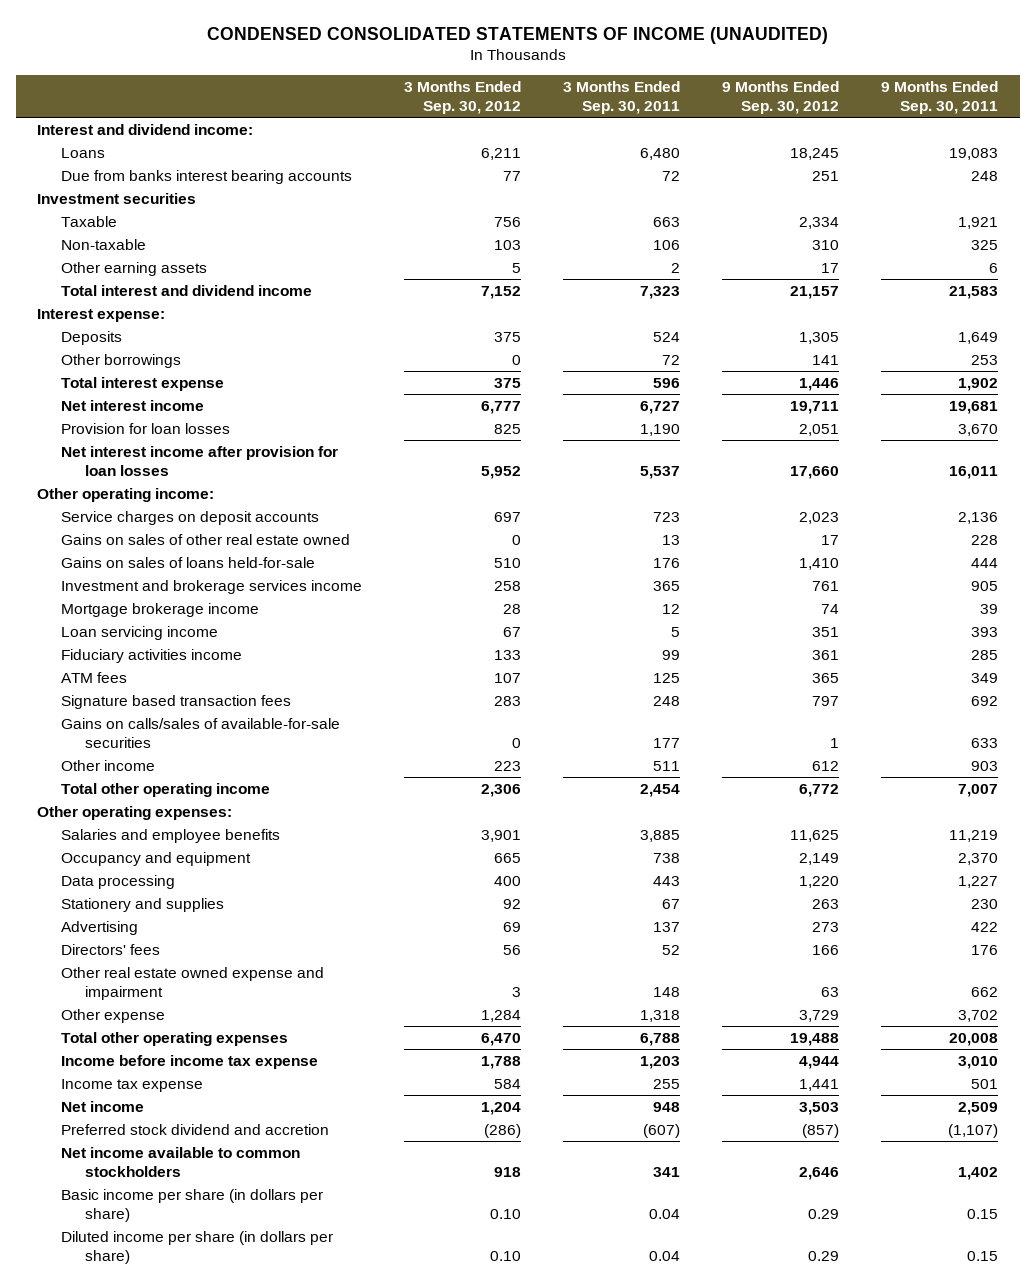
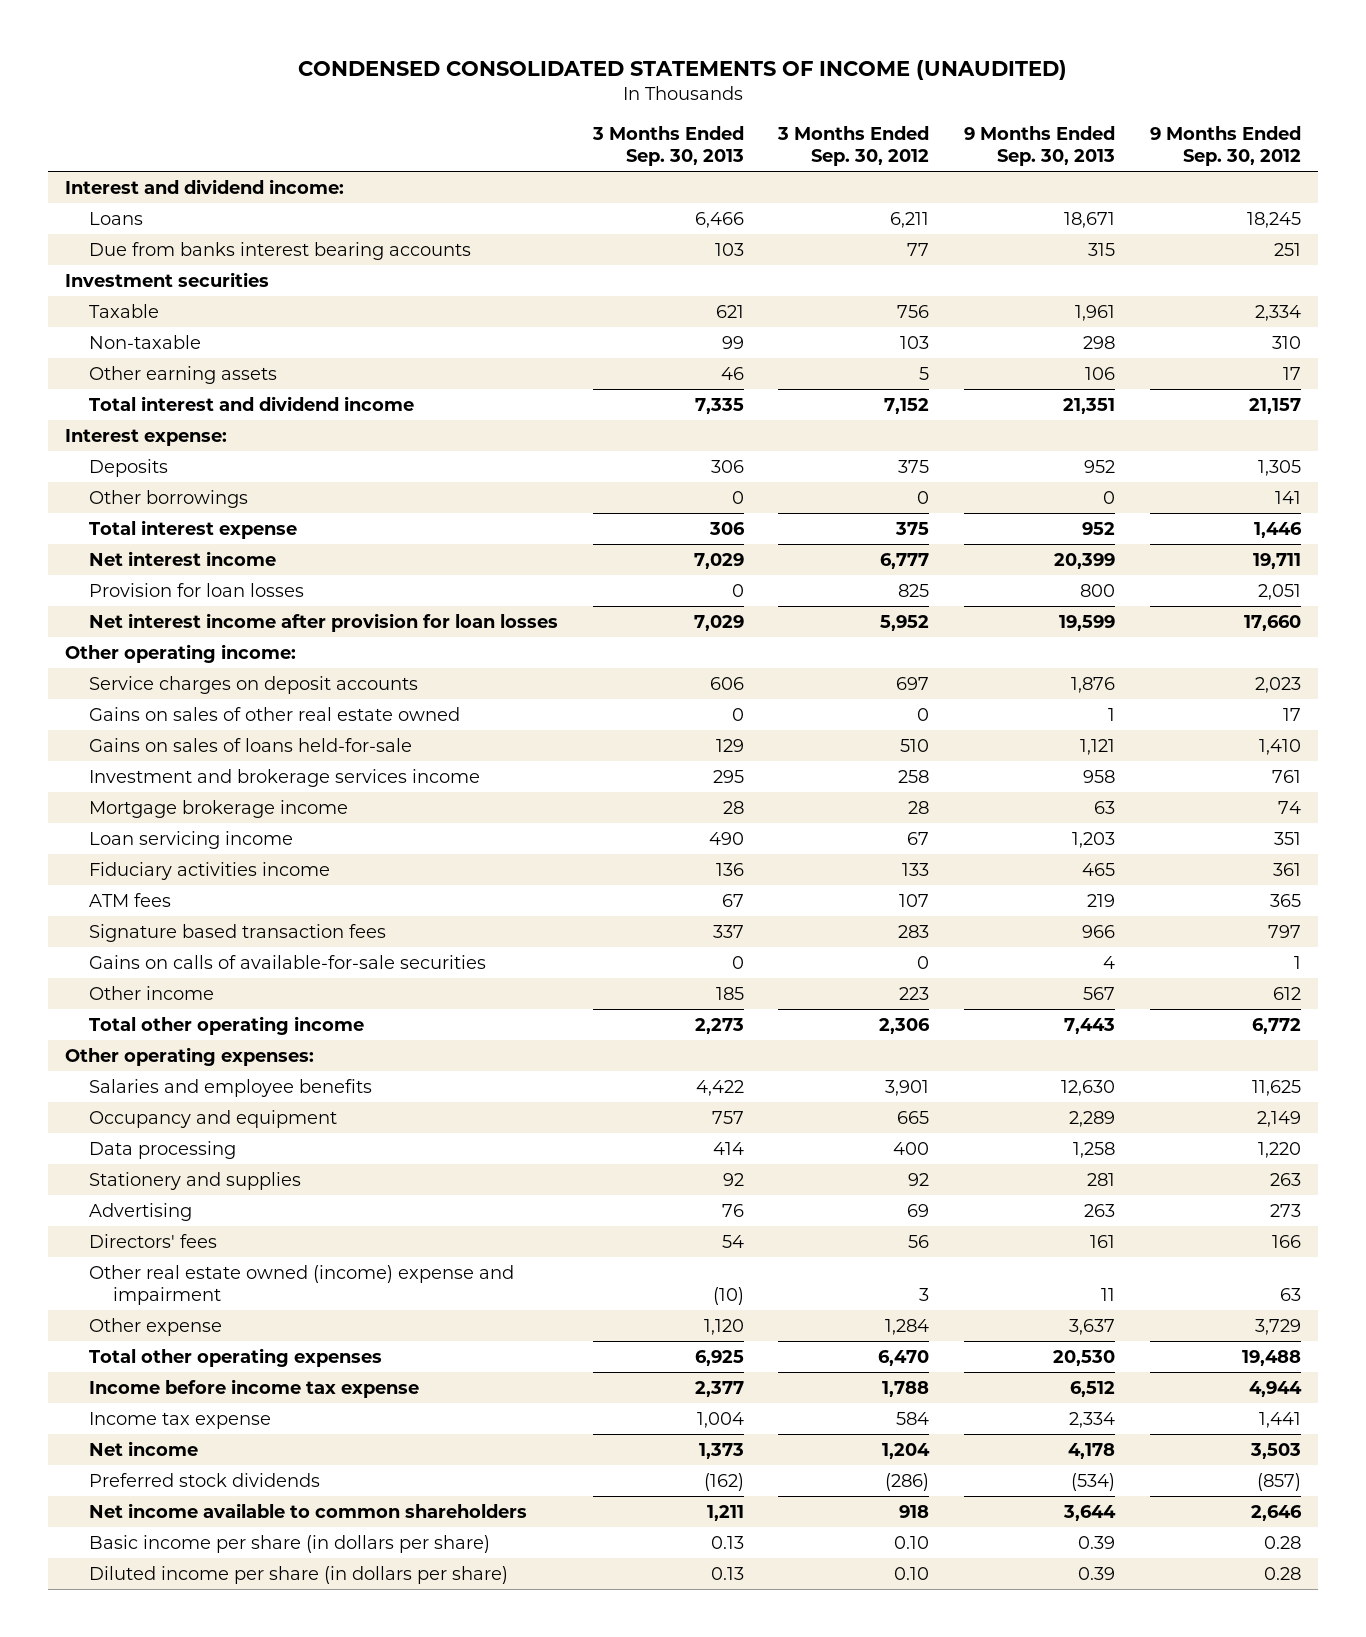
[563,81,681,115] 3 Months Ended Sep. 30, 2011 -> none
[881,81,999,115] 9 Months Ended Sep. 30, 2011 -> none
none -> [591,125,744,167] 3 Months Ended Sep. 30, 2013
none -> [964,125,1116,167] 9 Months Ended Sep. 30, 2013
[61,717,341,748] Gains on calls/sales of available-for-sale securities -> [89,954,487,969] Gains on calls of available-for-sale securities
[61,966,325,1000] Other real estate owned expense and impairment -> [89,1264,515,1305] Other real estate owned (income) expense and impairment
[61,1123,330,1135] Preferred stock dividend and accretion -> [89,1472,321,1487] Preferred stock dividends
[61,1146,301,1177] Net income available to common stockholders -> [89,1502,528,1518] Net income available to common shareholders
[808,1208,840,1219] 0.29 -> [1263,1535,1301,1549] 0.28
[808,1250,840,1261] 0.29 -> [1263,1566,1301,1580] 0.28

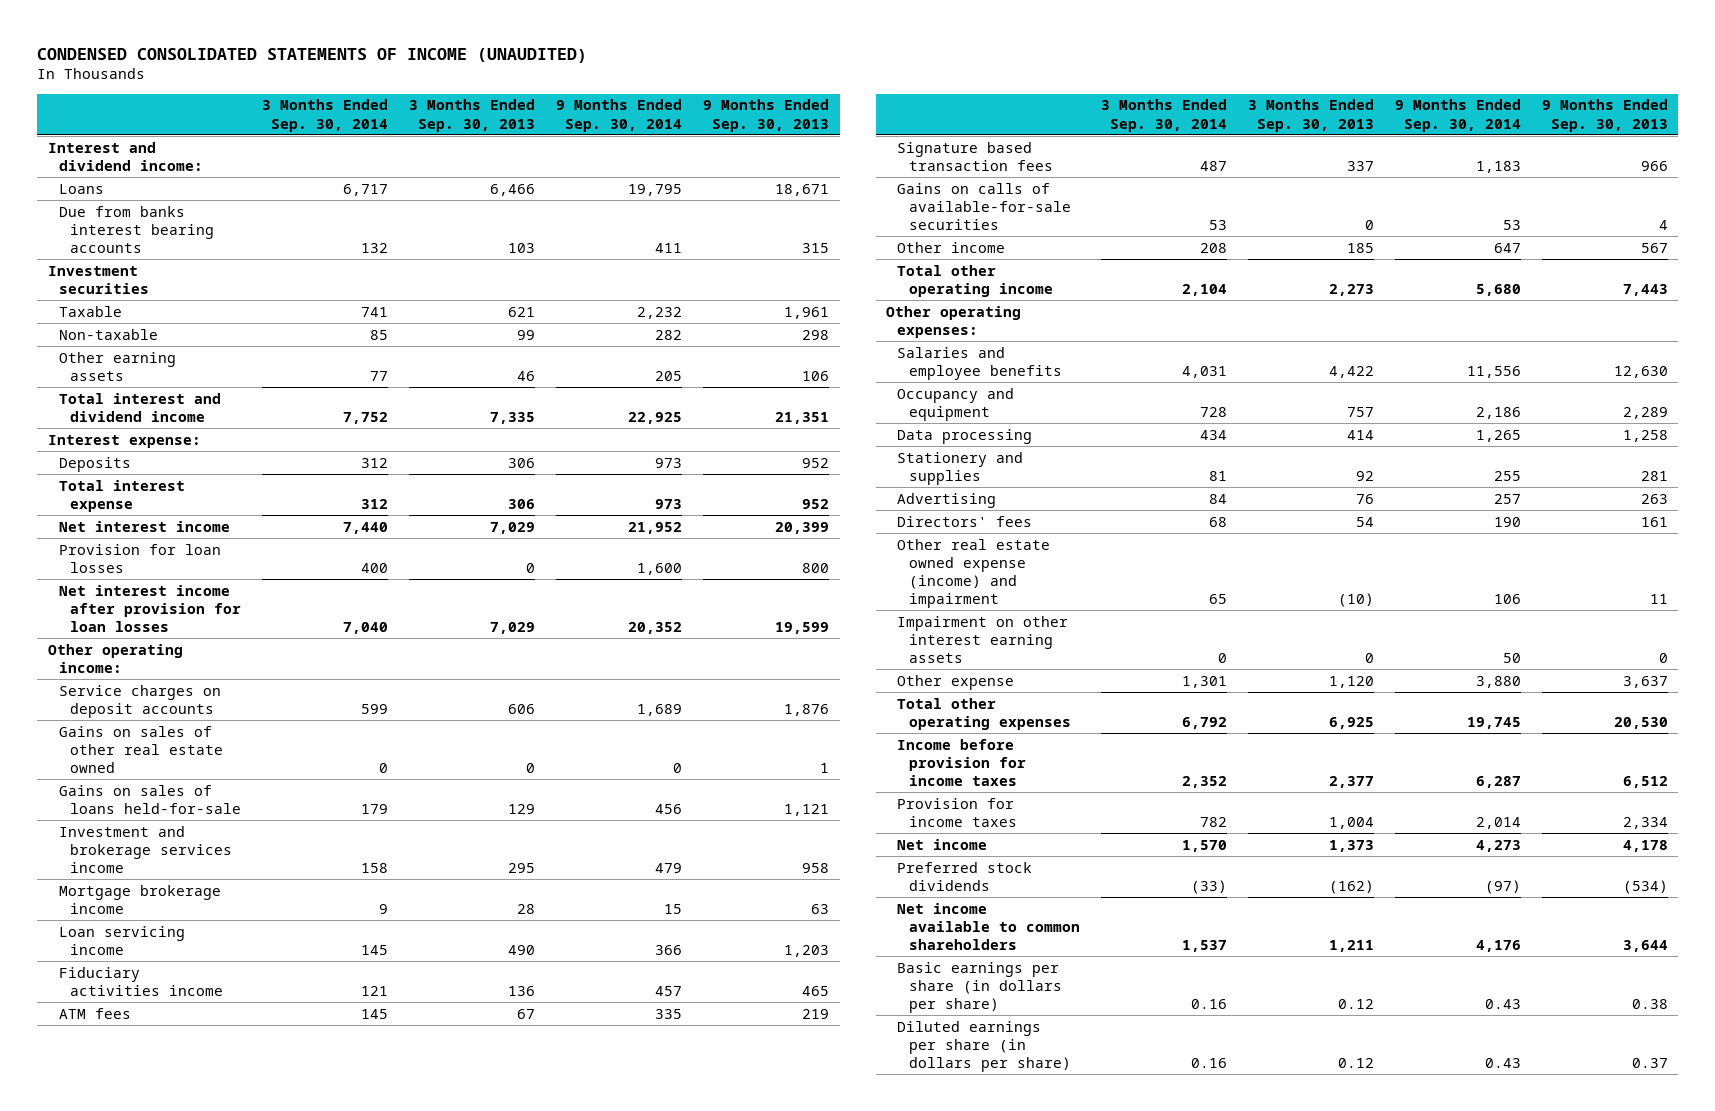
[777,125,930,167] 3 Months Ended Sep. 30, 2012 -> none
[1149,125,1301,167] 9 Months Ended Sep. 30, 2012 -> none
none -> [261,99,388,132] 3 Months Ended Sep. 30, 2014
none -> [555,99,682,132] 9 Months Ended Sep. 30, 2014
[89,489,249,508] Other borrowings -> none
[89,1264,515,1305] Other real estate owned (income) expense and impairment -> [897,538,1051,609] Other real estate owned expense (income) and impairment
none -> [897,615,1069,663] Impairment on other interest earning assets
[89,1378,420,1398] Income before income tax expense -> [897,738,1026,786] Income before provision for income taxes
[89,1411,272,1429] Income tax expense -> [897,797,1017,827] Provision for income taxes
[89,1534,491,1553] Basic income per share (in dollars per share) -> [897,961,1062,1013] Basic earnings per share (in dollars per share)
[710,1535,744,1549] 0.13 -> [1337,998,1374,1009] 0.12
[1078,1535,1116,1549] 0.39 -> [1631,998,1668,1009] 0.38
[89,1565,509,1584] Diluted income per share (in dollars per share) -> [897,1020,1071,1072] Diluted earnings per share (in dollars per share)
[710,1566,744,1580] 0.13 -> [1337,1057,1374,1068] 0.12
[1078,1566,1116,1580] 0.39 -> [1631,1057,1668,1068] 0.37

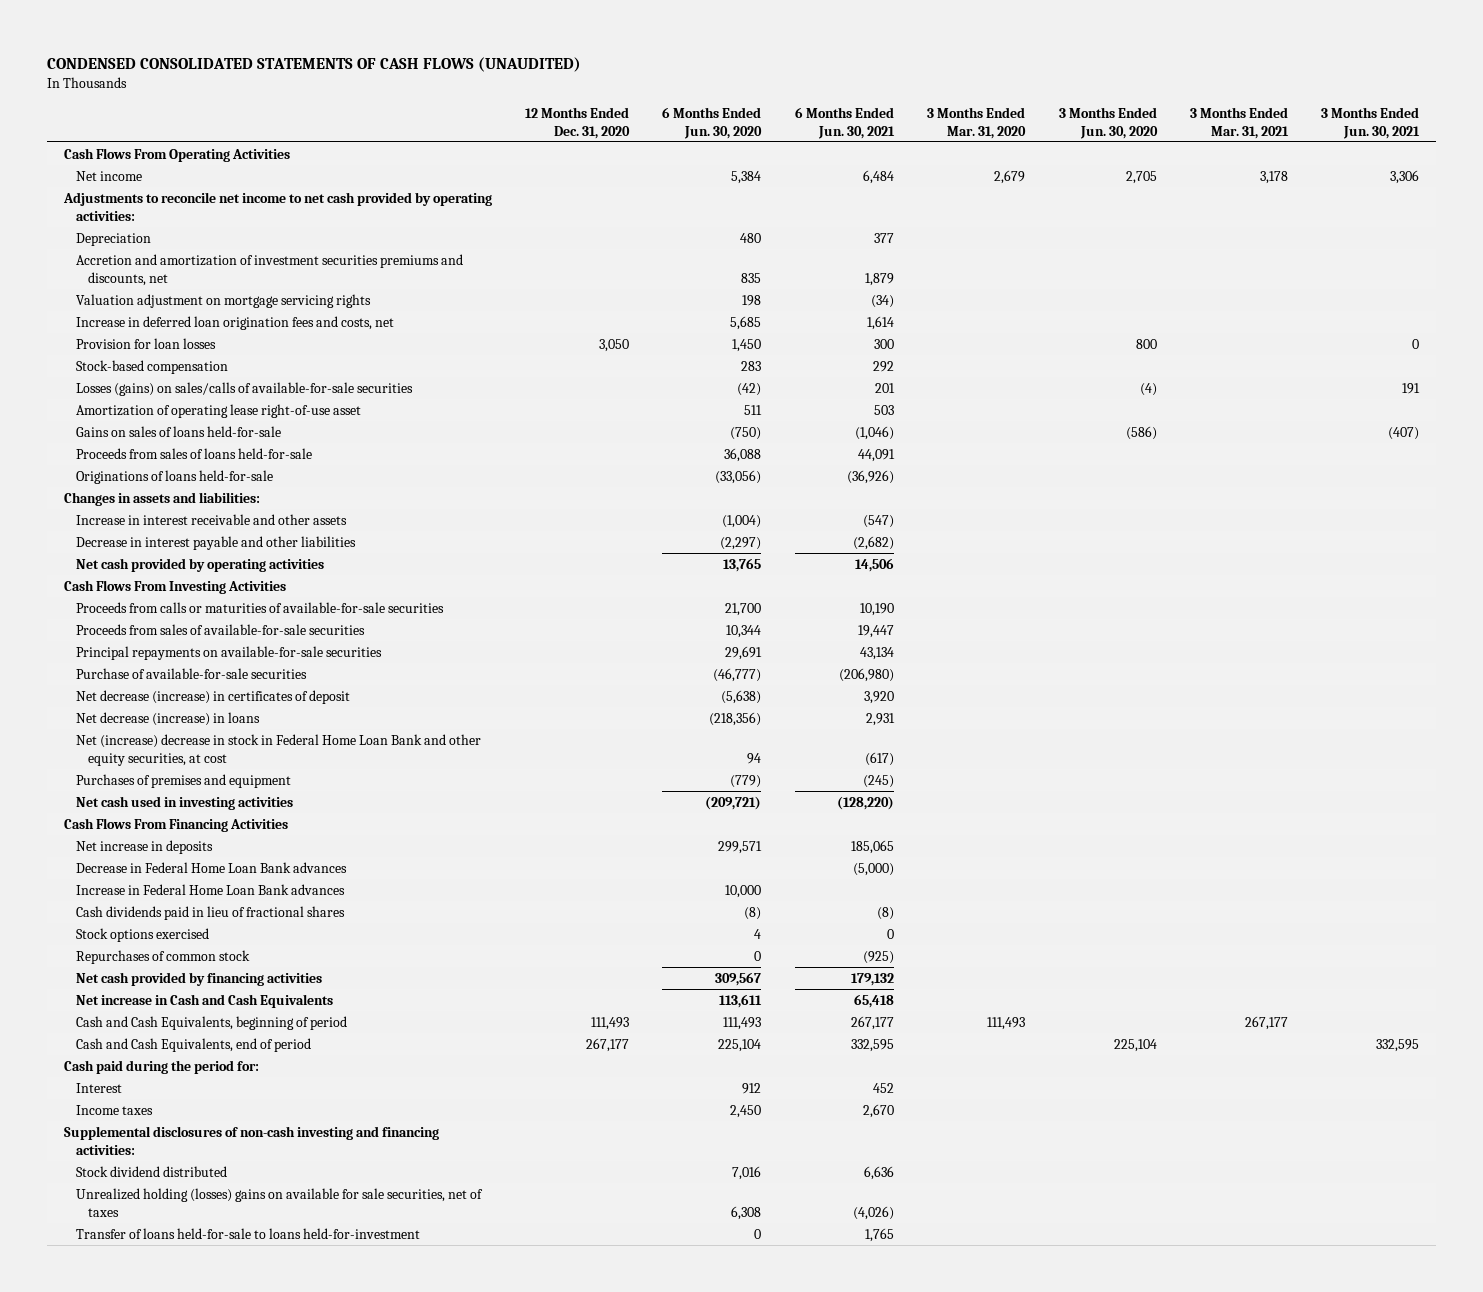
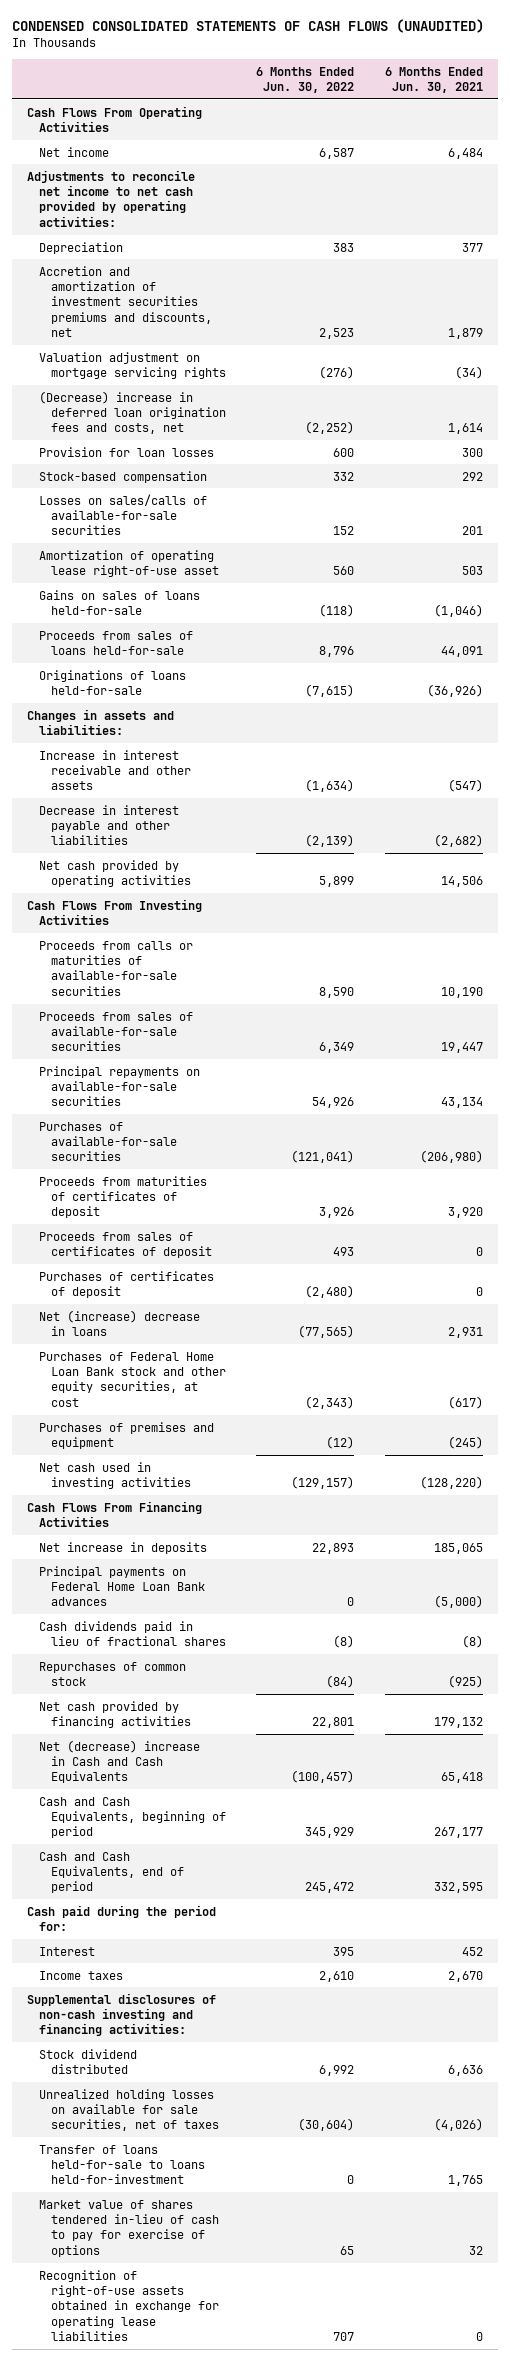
[525,106,631,139] 12 Months Ended Dec. 31, 2020 -> none
[662,106,763,139] 6 Months Ended Jun. 30, 2020 -> none
[927,106,1027,139] 3 Months Ended Mar. 31, 2020 -> none
[1058,106,1158,139] 3 Months Ended Jun. 30, 2020 -> none
[1189,106,1289,139] 3 Months Ended Mar. 31, 2021 -> none
[1321,106,1421,139] 3 Months Ended Jun. 30, 2021 -> none
none -> [256,66,355,94] 6 Months Ended Jun. 30, 2022
[76,316,395,331] Increase in deferred loan origination fees and costs, net -> [38,390,226,435] (Decrease) increase in deferred loan origination fees and costs, net
[76,382,414,397] Losses (gains) on sales/calls of available-for-sale securities -> [38,493,207,536] Losses on sales/calls of available-for-sale securities
[76,668,308,680] Purchase of available-for-sale securities -> [38,1121,177,1162] Purchases of available-for-sale securities
none -> [38,1175,207,1219] Proceeds from maturities of certificates of deposit
none -> [38,1231,212,1259] Proceeds from sales of certificates of deposit
[76,690,351,705] Net decrease (increase) in certificates of deposit -> [38,1270,214,1299] Purchases of certificates of deposit
[863,691,894,705] 3,920 -> [475,1287,483,1297] 0
[76,712,261,727] Net decrease (increase) in loans -> [38,1309,200,1337] Net (increase) decrease in loans
[76,734,482,766] Net (increase) decrease in stock in Federal Home Loan Bank and other equity securities, at cost -> [38,1351,226,1407] Purchases of Federal Home Loan Bank stock and other equity securities, at cost
[76,884,346,896] Increase in Federal Home Loan Bank advances -> none
[76,862,348,874] Decrease in Federal Home Loan Bank advances -> [38,1565,205,1607] Principal payments on Federal Home Loan Bank advances
[76,928,210,943] Stock options exercised -> none
[76,994,334,1009] Net increase in Cash and Cash Equivalents -> [38,1739,200,1784] Net (decrease) increase in Cash and Cash Equivalents
[76,1188,484,1217] Unrealized holding (losses) gains on available for sale securities, net of taxes -> [38,2088,219,2132] Unrealized holding losses on available for sale securities, net of taxes
none -> [38,2199,219,2257] Market value of shares tendered in-lieu of cash to pay for exercise of options
none -> [38,2269,219,2342] Recognition of right-of-use assets obtained in exchange for operating lease liabilities

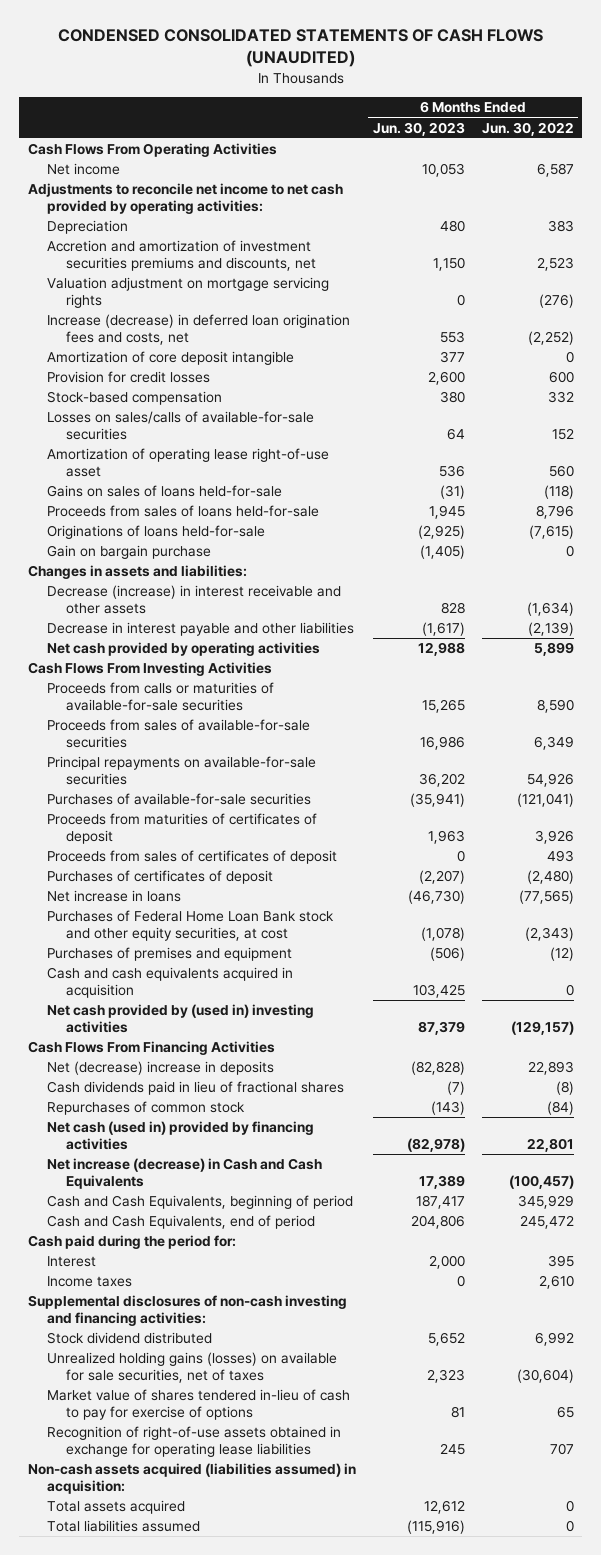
[384,66,483,94] 6 Months Ended Jun. 30, 2021 -> none
none -> [372,121,465,136] Jun. 30, 2023
[38,390,226,435] (Decrease) increase in deferred loan origination fees and costs, net -> [47,314,351,346] Increase (decrease) in deferred loan origination fees and costs, net
none -> [47,351,295,366] Amortization of core deposit intangible
[38,446,214,457] Provision for loan losses -> [47,371,211,384] Provision for credit losses
none -> [47,545,212,560] Gain on bargain purchase
[38,749,191,791] Increase in interest receivable and other assets -> [47,585,342,615] Decrease (increase) in interest receivable and other assets
[38,1309,200,1337] Net (increase) decrease in loans -> [47,890,182,903] Net increase in loans
none -> [47,967,294,999] Cash and cash equivalents acquired in acquisition
[38,1461,191,1490] Net cash used in investing activities -> [47,1004,315,1034] Net cash provided by (used in) investing activities
[38,1565,205,1607] Principal payments on Federal Home Loan Bank advances -> none
[38,1541,207,1554] Net increase in deposits -> [47,1061,275,1076] Net (decrease) increase in deposits
[38,1700,191,1729] Net cash provided by financing activities -> [47,1121,315,1151] Net cash (used in) provided by financing activities
[38,1739,200,1784] Net (decrease) increase in Cash and Cash Equivalents -> [47,1158,323,1190] Net increase (decrease) in Cash and Cash Equivalents
[38,2144,205,2185] Transfer of loans held-for-sale to loans held-for-investment -> none
[38,2088,219,2132] Unrealized holding losses on available for sale securities, net of taxes -> [47,1352,338,1384] Unrealized holding gains (losses) on available for sale securities, net of taxes
none -> [27,1463,356,1495] Non-cash assets acquired (liabilities assumed) in acquisition:
none -> [47,1500,186,1515] Total assets acquired
none -> [47,1520,201,1533] Total liabilities assumed

